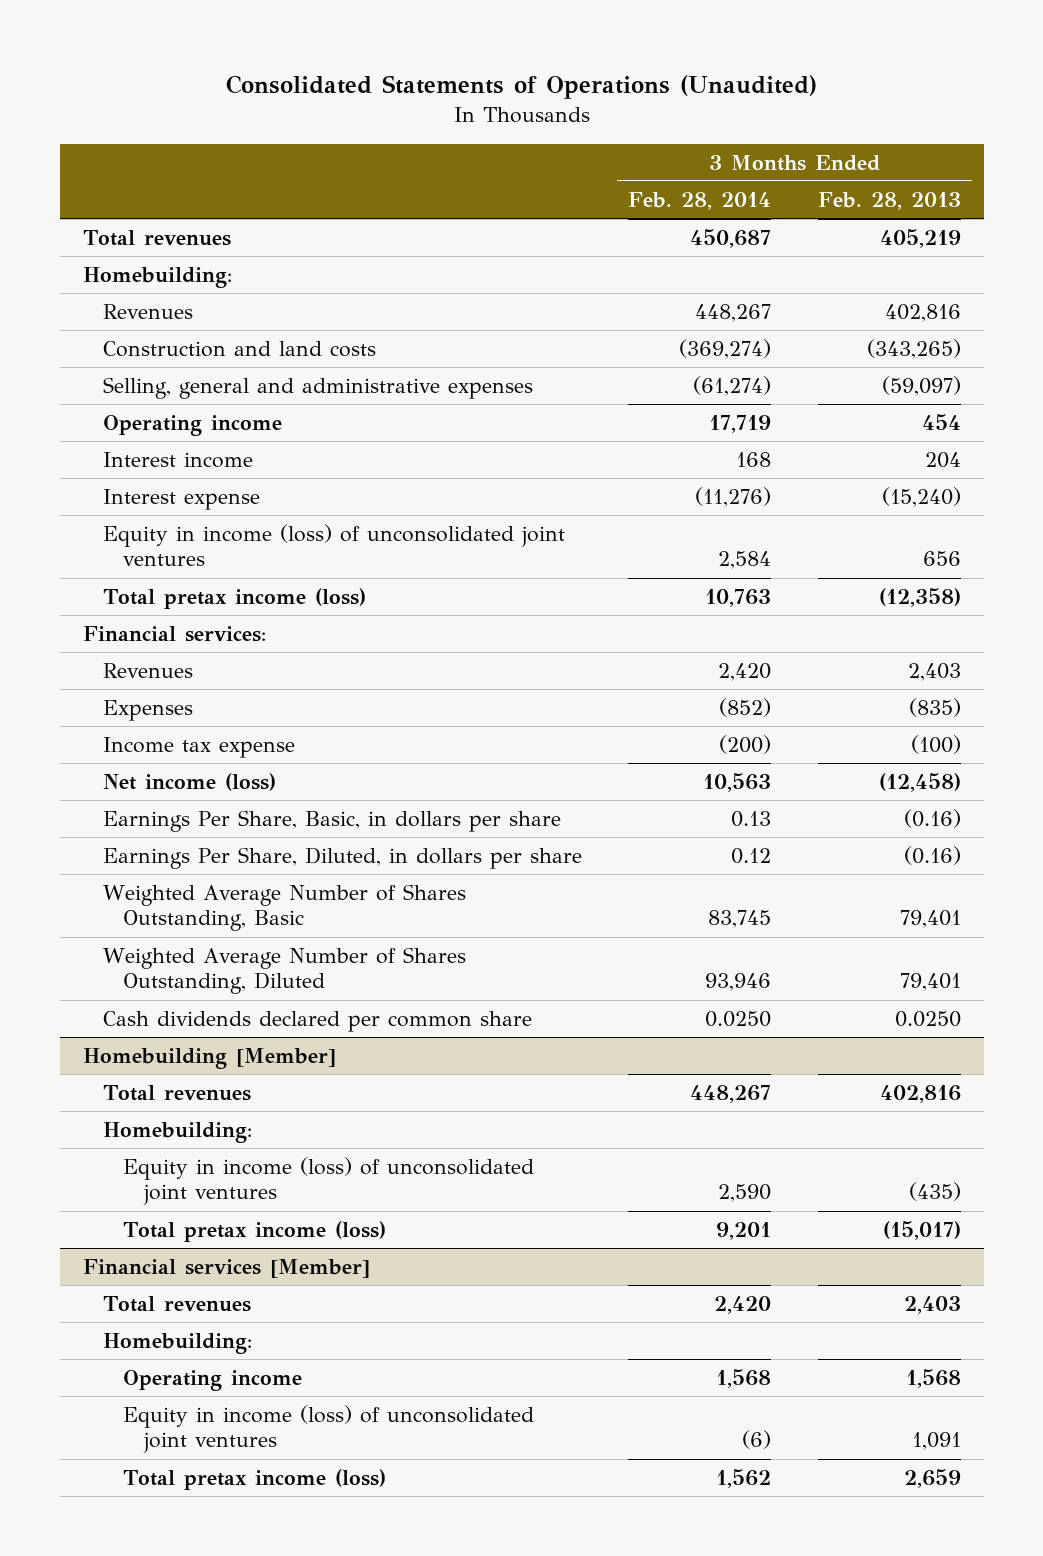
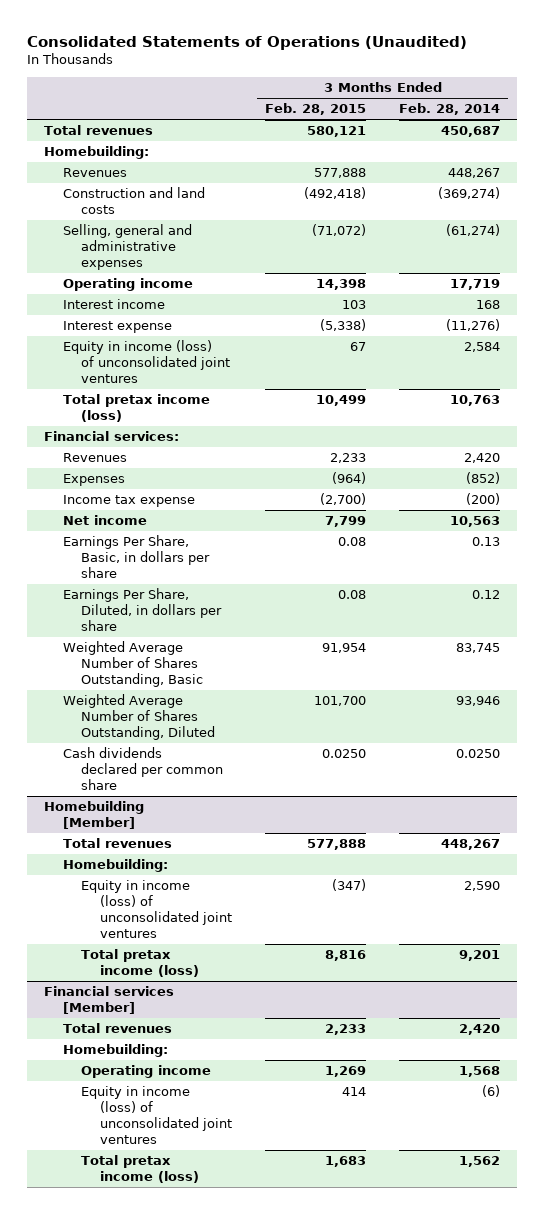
[817,191,961,210] Feb. 28, 2013 -> none
none -> [265,103,367,116] Feb. 28, 2015
[103,773,277,792] Net income (loss) -> [62,515,147,526] Net income

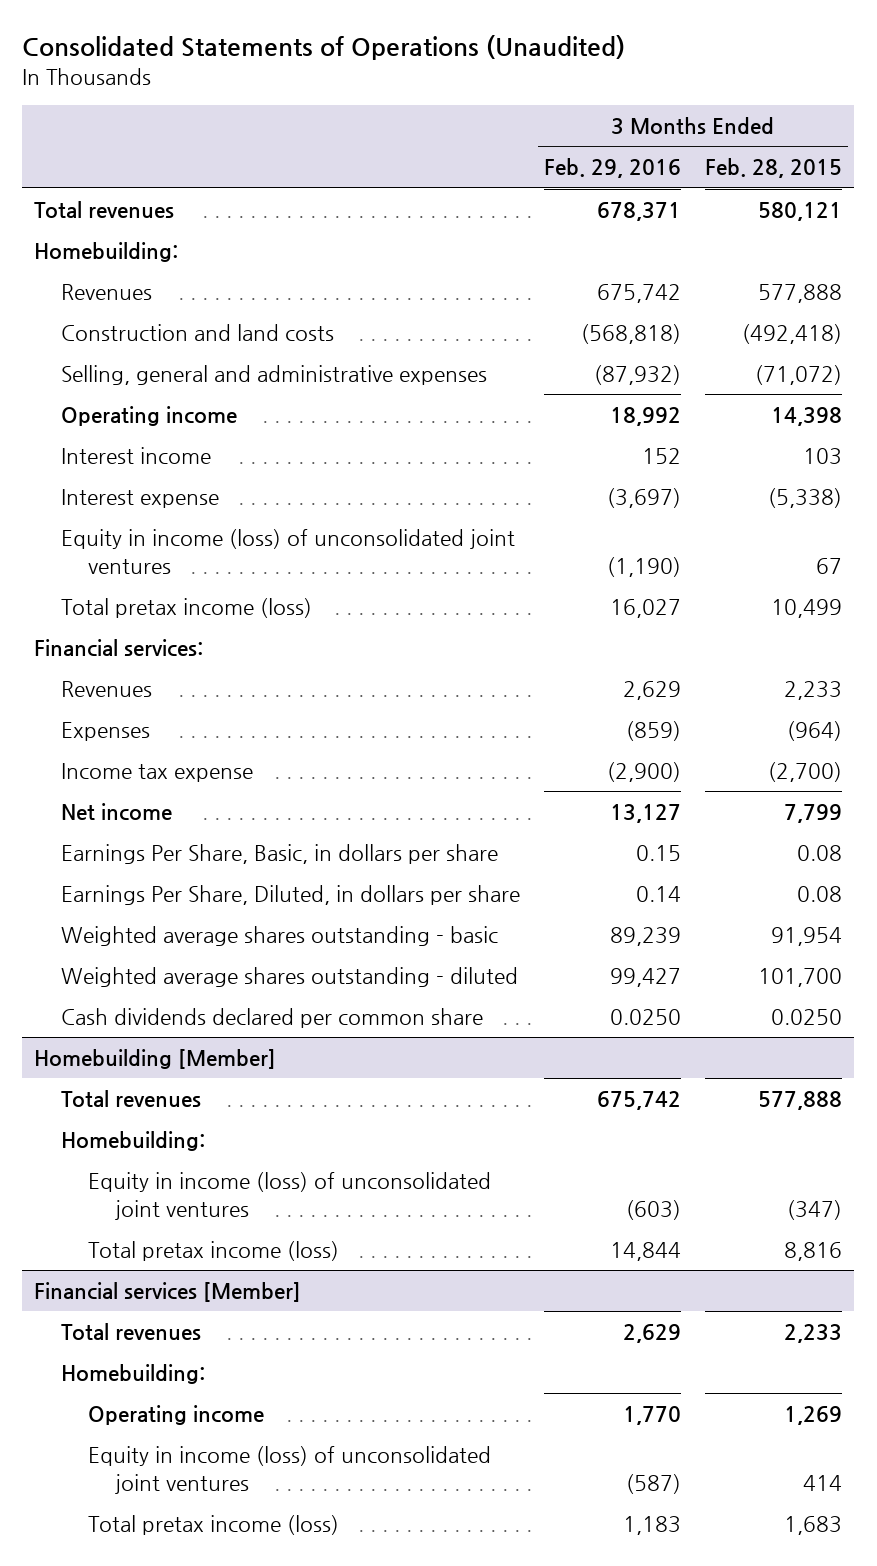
[399,103,501,116] Feb. 28, 2014 -> none
none -> [544,158,682,179] Feb. 29, 2016
[62,641,204,687] Weighted Average Number of Shares Outstanding, Basic -> [61,926,499,947] Weighted average shares outstanding - basic
[62,694,216,740] Weighted Average Number of Shares Outstanding, Diluted -> [61,967,519,988] Weighted average shares outstanding - diluted

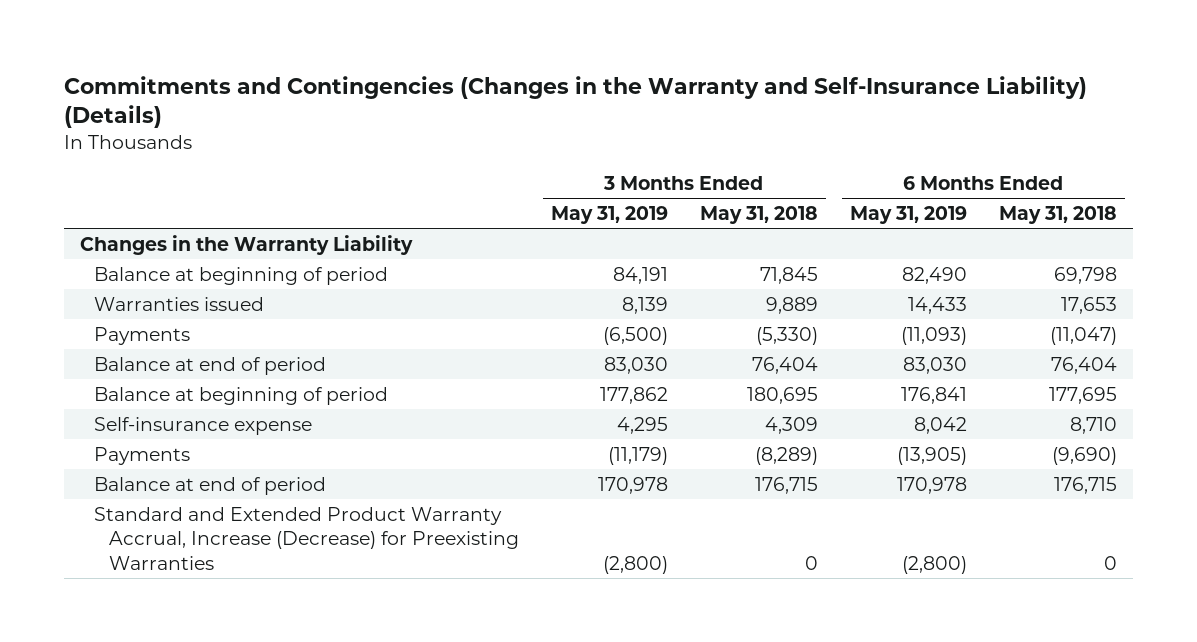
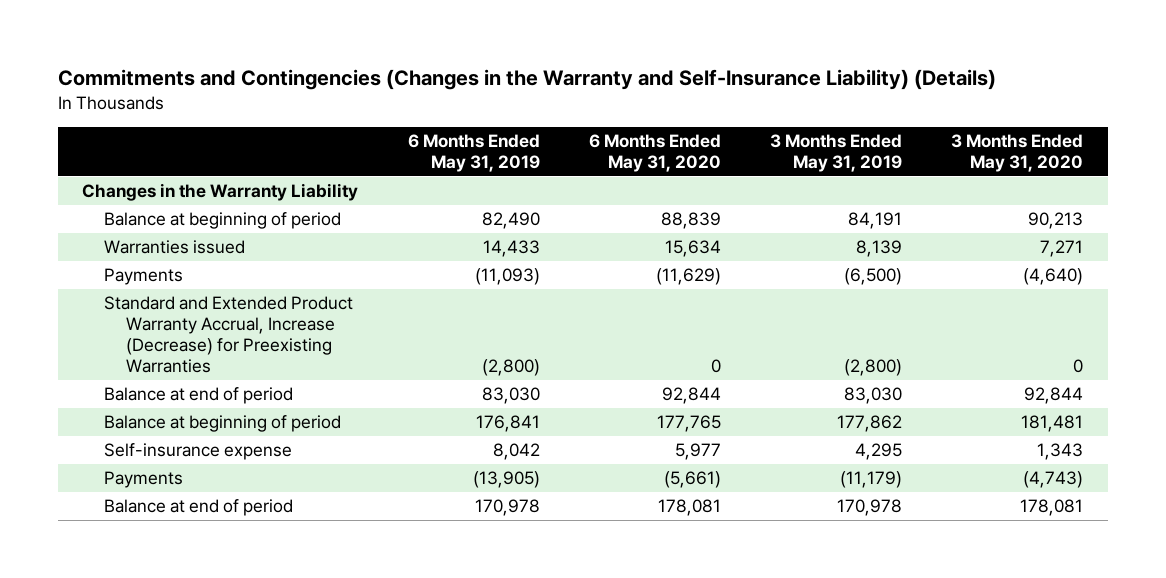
[699,206,818,225] May 31, 2018 -> none
[998,206,1117,225] May 31, 2018 -> none
none -> [588,134,721,173] 6 Months Ended May 31, 2020
none -> [951,134,1084,173] 3 Months Ended May 31, 2020
[94,506,519,571] Standard and Extended Product Warranty Accrual, Increase (Decrease) for Preexisting Warranties -> [104,296,354,374] Standard and Extended Product Warranty Accrual, Increase (Decrease) for Preexisting Warranties

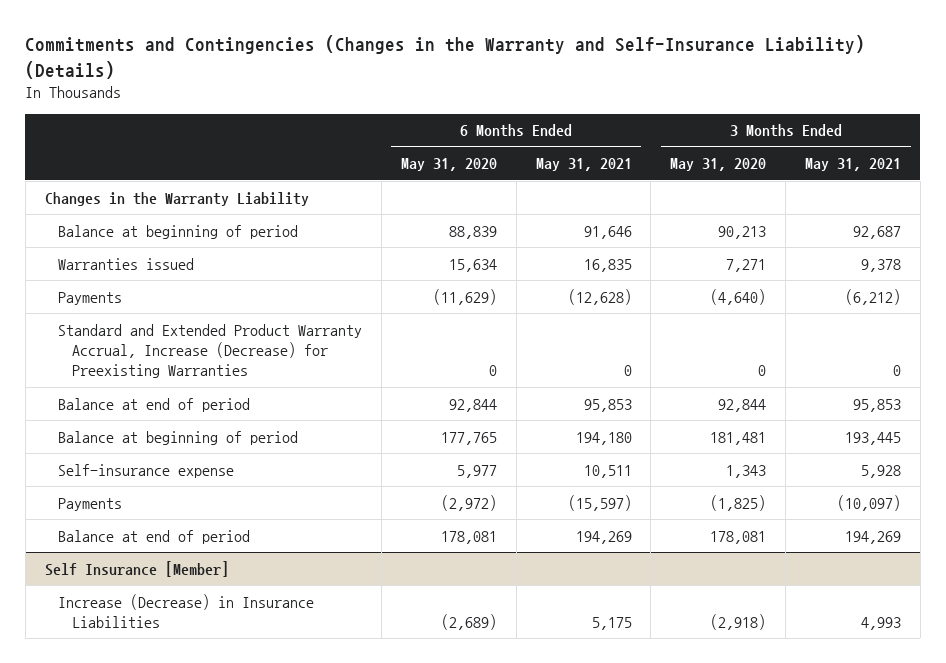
[407,134,540,173] 6 Months Ended May 31, 2019 -> none
[769,134,902,173] 3 Months Ended May 31, 2019 -> none
none -> [535,158,632,172] May 31, 2021
none -> [804,158,901,172] May 31, 2021
[663,471,721,489] (5,661) -> [441,494,498,511] (2,972)
[1023,471,1084,489] (4,743) -> [710,494,767,511] (1,825)
none -> [44,560,229,577] Self Insurance [Member]
none -> [58,593,315,629] Increase (Decrease) in Insurance Liabilities

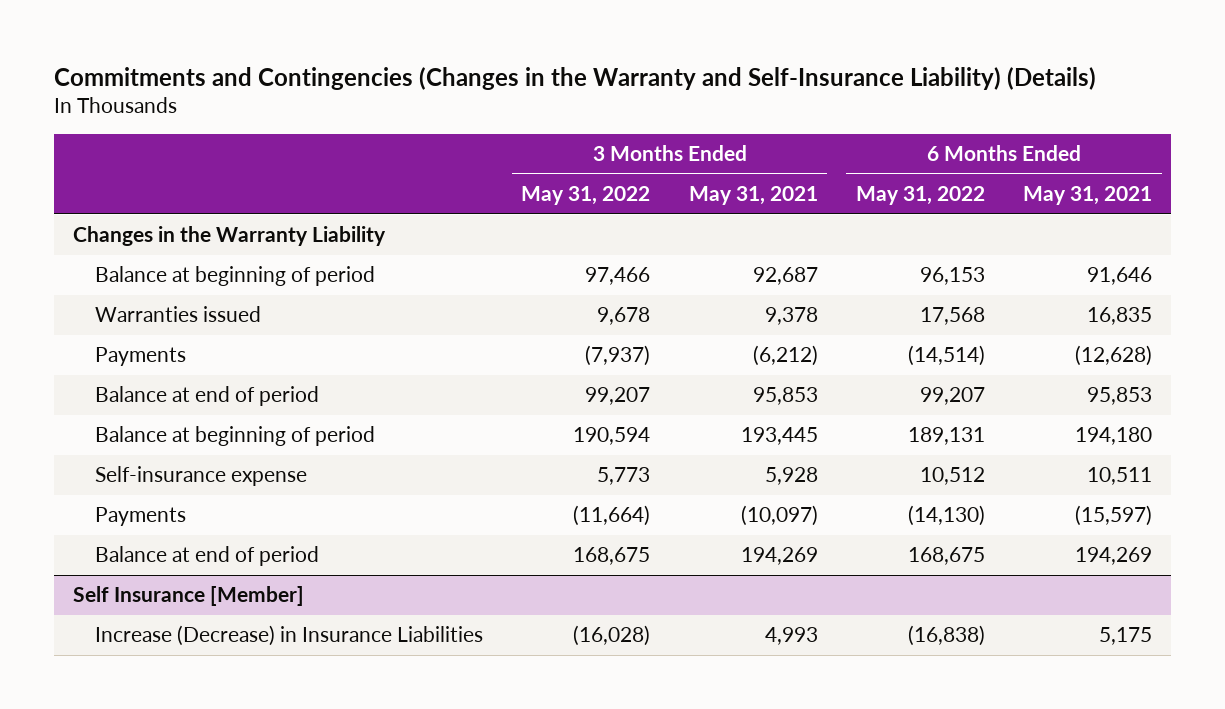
[401,158,498,172] May 31, 2020 -> none
[670,158,767,172] May 31, 2020 -> none
none -> [521,186,651,206] May 31, 2022
none -> [855,186,985,206] May 31, 2022
[58,323,363,379] Standard and Extended Product Warranty Accrual, Increase (Decrease) for Preexisting Warranties -> none

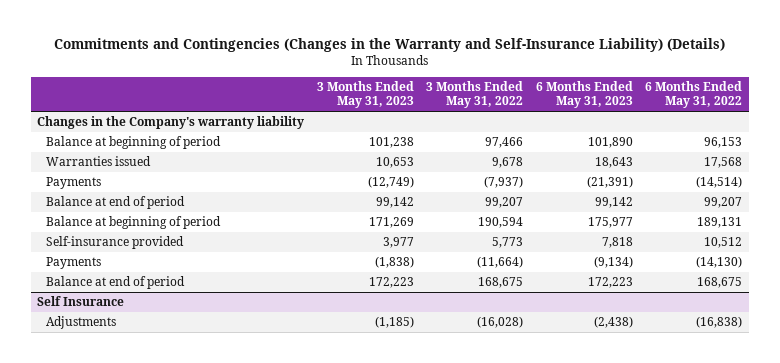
[688,186,818,206] May 31, 2021 -> none
[1023,186,1153,206] May 31, 2021 -> none
none -> [316,81,414,109] 3 Months Ended May 31, 2023
none -> [535,81,633,109] 6 Months Ended May 31, 2023
[72,226,386,247] Changes in the Warranty Liability -> [37,116,305,130] Changes in the Company's warranty liability
[95,466,308,487] Self-insurance expense -> [46,236,185,250] Self-insurance provided
[72,586,304,607] Self Insurance [Member] -> [37,296,125,307] Self Insurance
[95,625,484,647] Increase (Decrease) in Insurance Liabilities -> [46,316,117,330] Adjustments

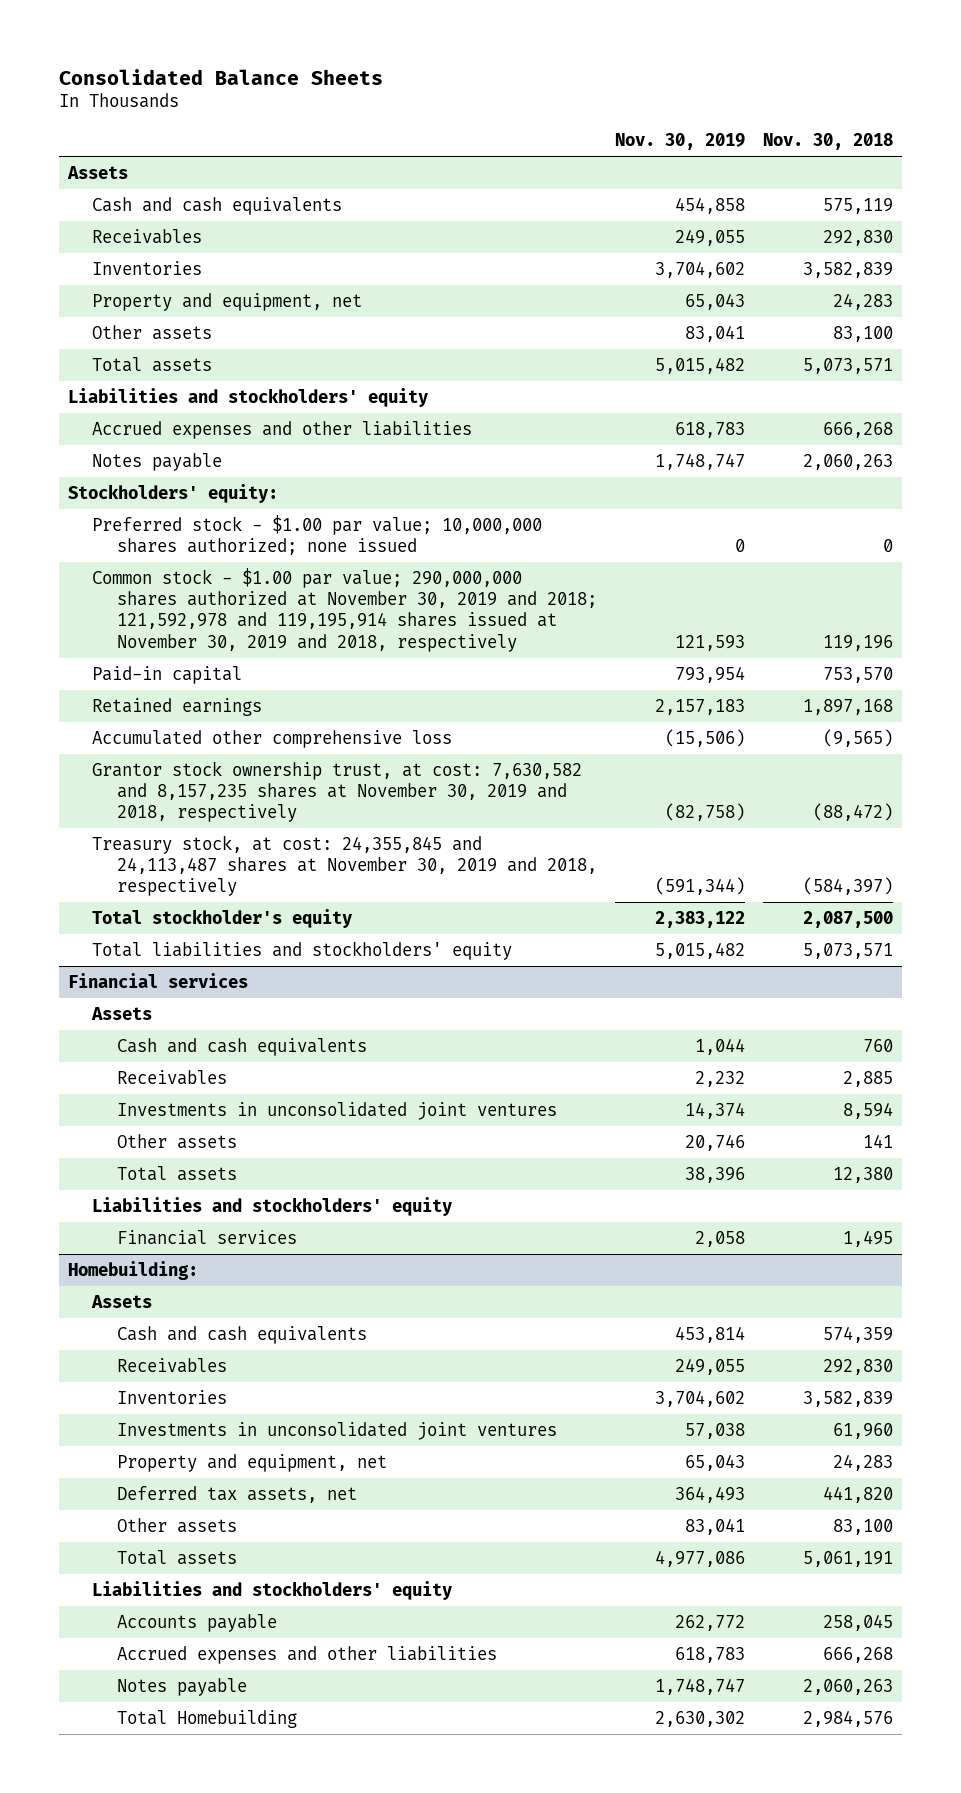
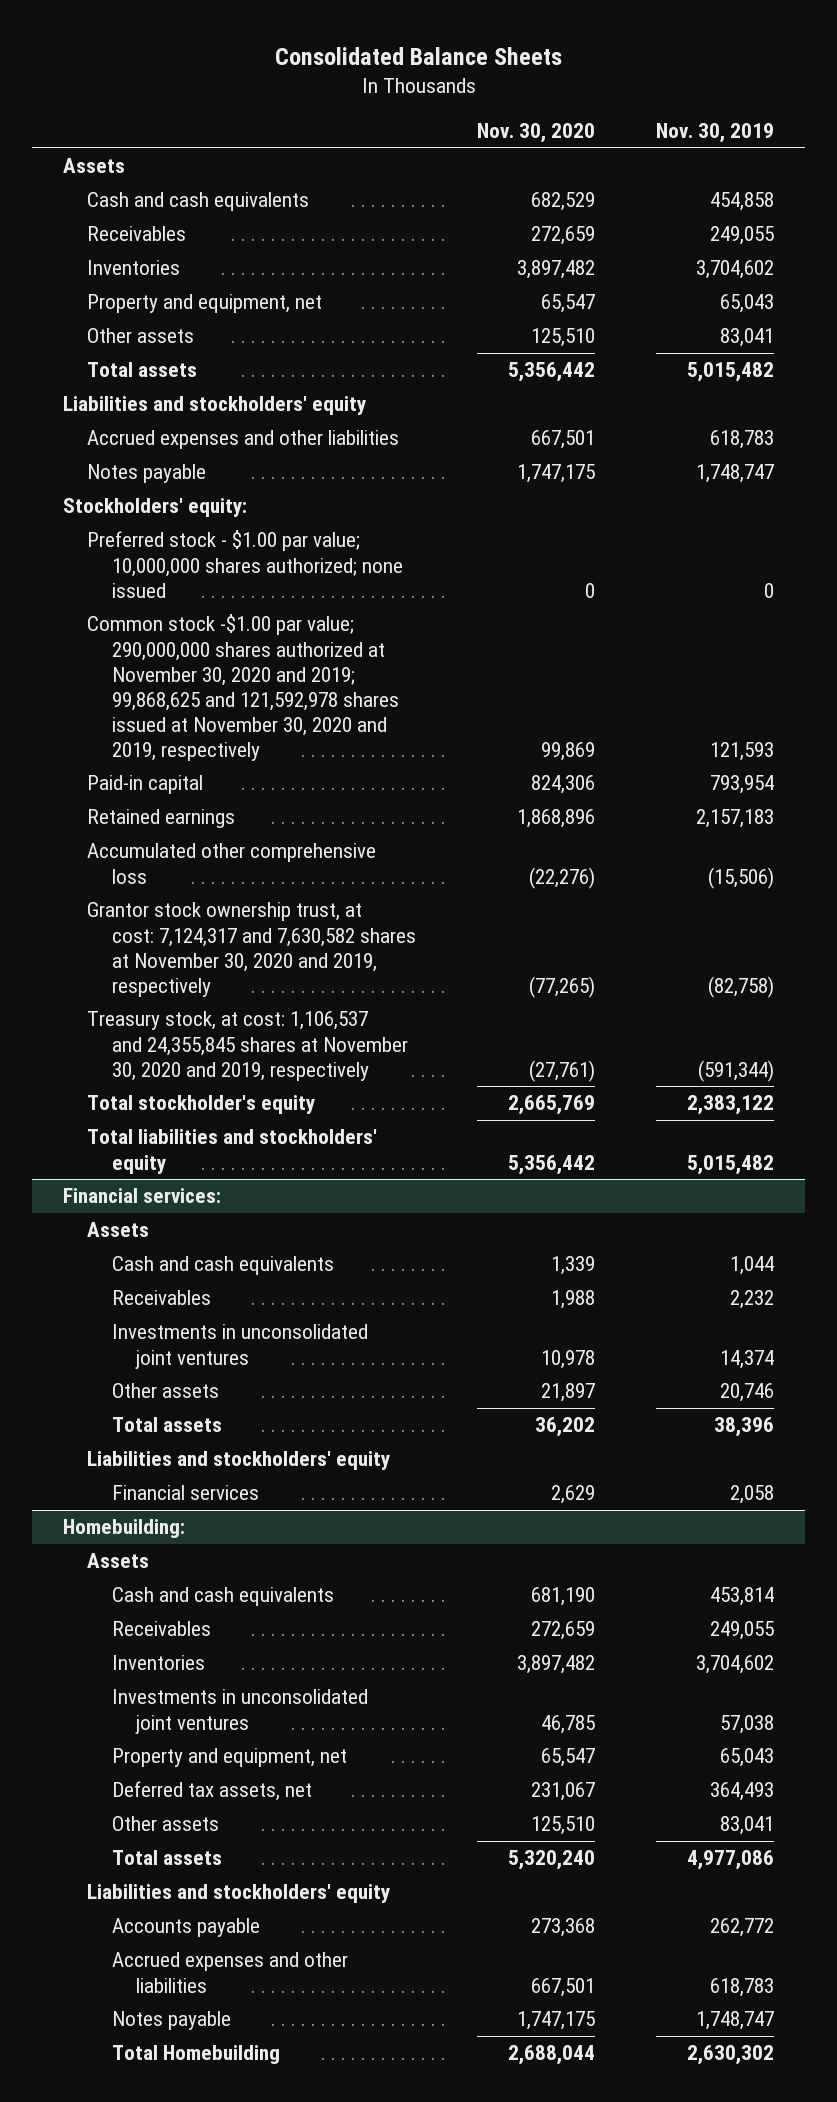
[763,133,894,151] Nov. 30, 2018 -> none
none -> [477,123,596,144] Nov. 30, 2020
[92,567,597,652] Common stock - $1.00 par value; 290,000,000 shares authorized at November 30, 2019 and 2018; 121,592,978 and 119,195,914 shares issued at November 30, 2019 and 2018, respectively -> [87,614,399,761] Common stock -$1.00 par value; 290,000,000 shares authorized at November 30, 2020 and 2019; 99,868,625 and 121,592,978 shares issued at November 30, 2020 and 2019, respectively
[92,760,583,823] Grantor stock ownership trust, at cost: 7,630,582 and 8,157,235 shares at November 30, 2019 and 2018, respectively -> [87,902,416,997] Grantor stock ownership trust, at cost: 7,124,317 and 7,630,582 shares at November 30, 2020 and 2019, respectively
[92,834,597,897] Treasury stock, at cost: 24,355,845 and 24,113,487 shares at November 30, 2019 and 2018, respectively -> [87,1011,408,1081] Treasury stock, at cost: 1,106,537 and 24,355,845 shares at November 30, 2020 and 2019, respectively
[67,972,248,988] Financial services -> [62,1188,221,1204] Financial services:

